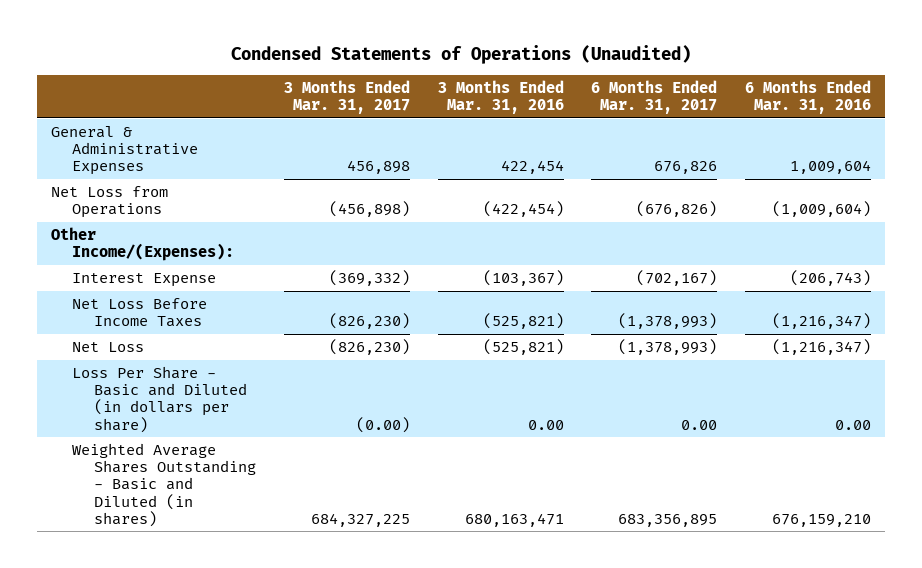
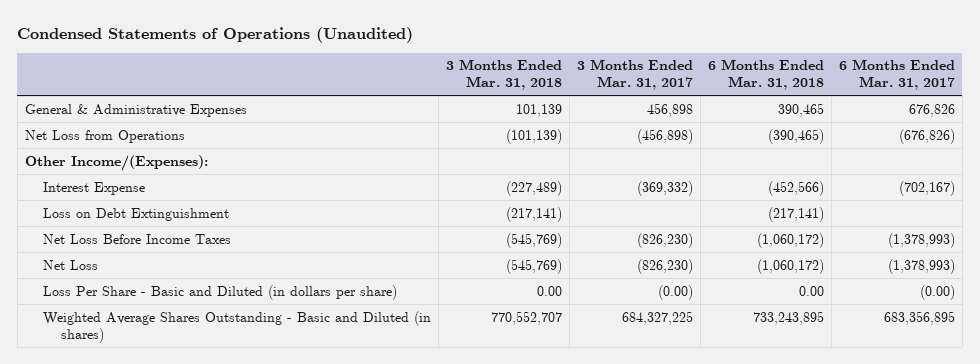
[437,80,564,115] 3 Months Ended Mar. 31, 2016 -> none
[745,80,872,115] 6 Months Ended Mar. 31, 2016 -> none
none -> [445,59,562,91] 3 Months Ended Mar. 31, 2018
none -> [707,59,824,91] 6 Months Ended Mar. 31, 2018
none -> [42,207,229,221] Loss on Debt Extinguishment
[681,419,718,430] 0.00 -> [919,284,955,300] (0.00)

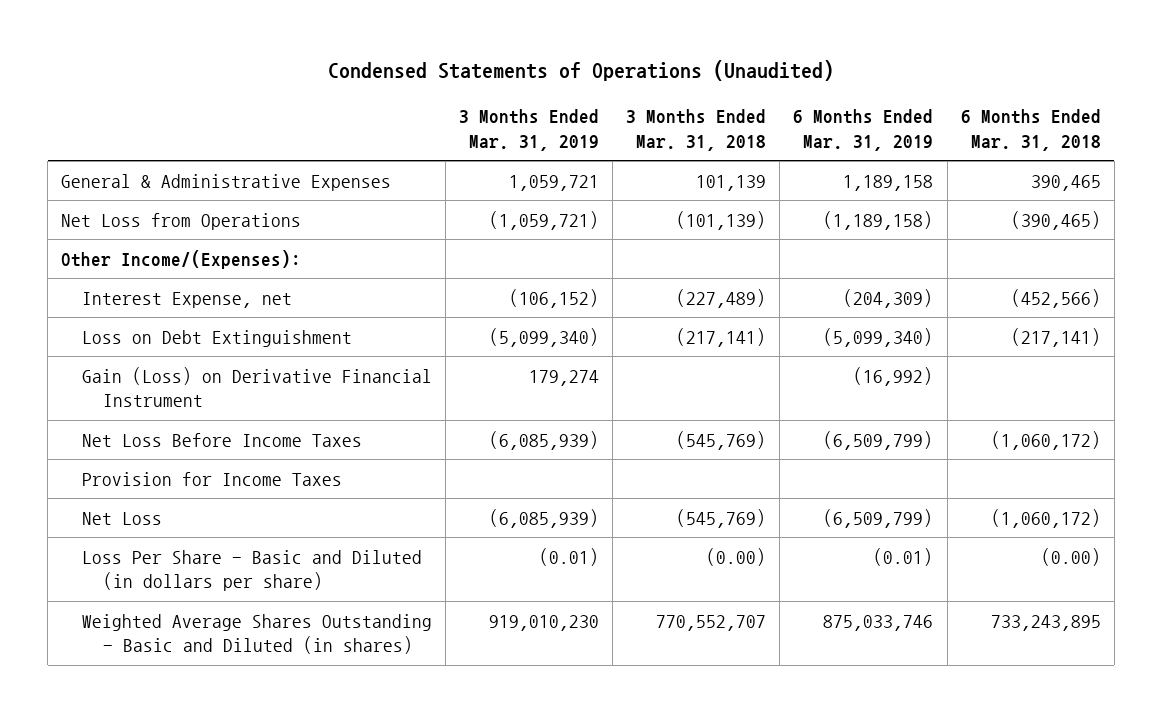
[576,59,693,91] 3 Months Ended Mar. 31, 2017 -> none
[838,59,955,91] 6 Months Ended Mar. 31, 2017 -> none
none -> [459,109,600,151] 3 Months Ended Mar. 31, 2019
none -> [793,109,934,151] 6 Months Ended Mar. 31, 2019
[42,181,145,195] Interest Expense -> [81,291,292,308] Interest Expense, net
none -> [81,366,432,408] Gain (Loss) on Derivative Financial Instrument
none -> [81,471,342,486] Provision for Income Taxes
[536,285,562,296] 0.00 -> [706,547,767,566] (0.00)
[798,285,824,296] 0.00 -> [1040,547,1101,566] (0.00)

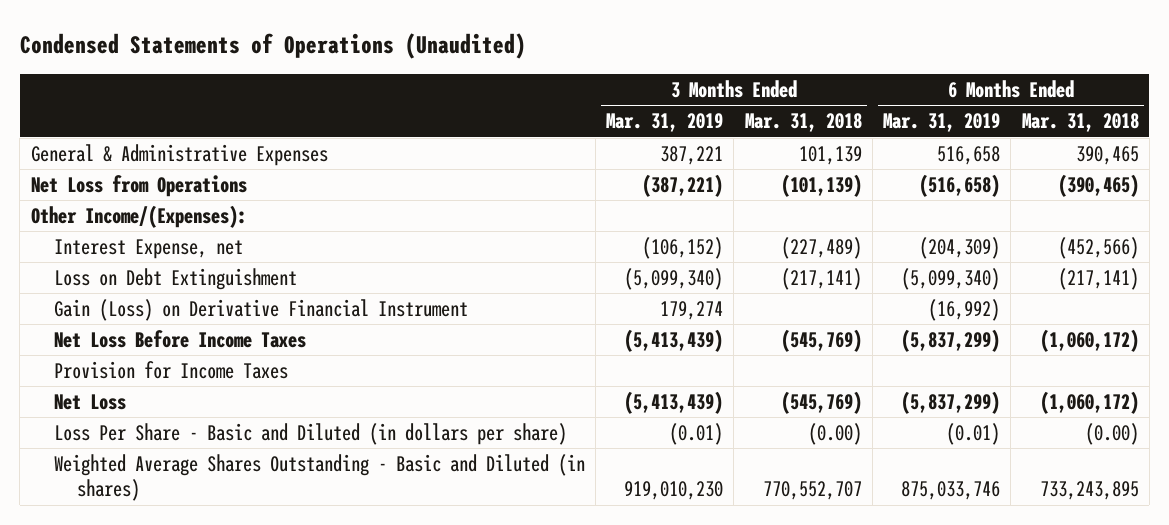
[509,174,600,191] 1,059,721 -> [660,146,724,166] 387,221
[843,174,934,191] 1,189,158 -> [937,146,1001,166] 516,658
[489,210,600,230] (1,059,721) -> [642,174,724,198] (387,221)
[823,210,934,230] (1,189,158) -> [919,174,1001,198] (516,658)
[489,430,600,450] (6,085,939) -> [624,329,724,353] (5,413,439)
[823,430,934,450] (6,509,799) -> [901,329,1001,353] (5,837,299)
[489,508,600,528] (6,085,939) -> [624,391,724,415] (5,413,439)
[823,508,934,528] (6,509,799) -> [901,391,1001,415] (5,837,299)

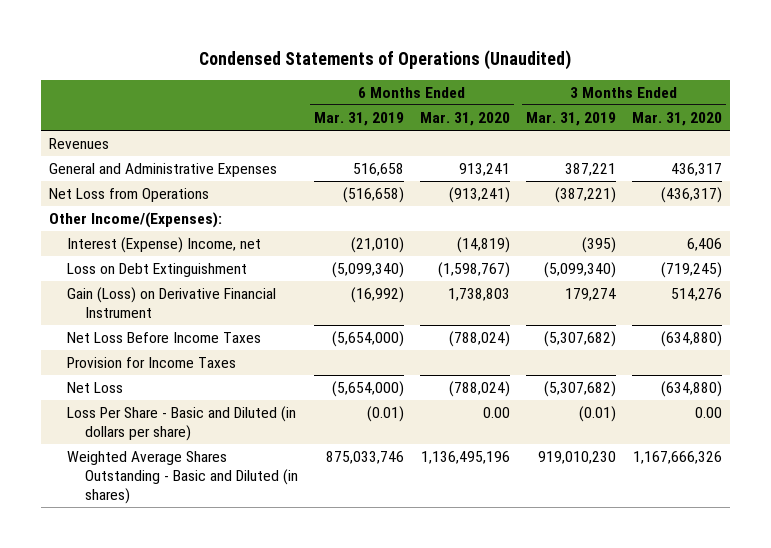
[744,113,862,133] Mar. 31, 2018 -> none
[1021,113,1139,133] Mar. 31, 2018 -> none
none -> [420,111,511,126] Mar. 31, 2020
none -> [632,111,723,126] Mar. 31, 2020
none -> [48,137,109,149] Revenues
[30,144,328,167] General & Administrative Expenses -> [48,162,277,177] General and Administrative Expenses
[53,239,243,260] Interest Expense, net -> [67,236,262,253] Interest (Expense) Income, net
[642,237,724,260] (106,152) -> [582,236,617,253] (395)
[919,237,1001,260] (204,309) -> [351,236,405,253] (21,010)
[624,329,724,353] (5,413,439) -> [544,330,617,347] (5,307,682)
[901,329,1001,353] (5,837,299) -> [332,330,405,347] (5,654,000)
[624,391,724,415] (5,413,439) -> [544,380,617,397] (5,307,682)
[901,391,1001,415] (5,837,299) -> [332,380,405,397] (5,654,000)

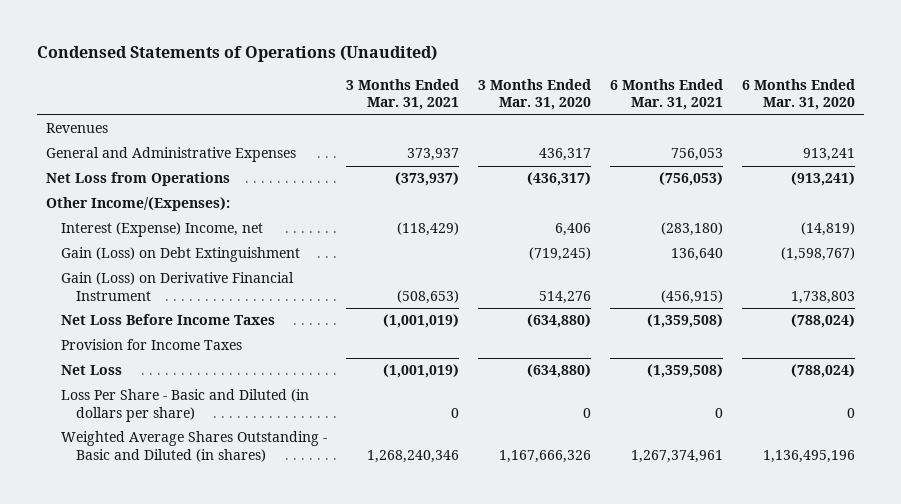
[314,111,405,126] Mar. 31, 2019 -> none
[526,111,617,126] Mar. 31, 2019 -> none
none -> [346,78,460,111] 3 Months Ended Mar. 31, 2021
none -> [609,78,723,111] 6 Months Ended Mar. 31, 2021
[67,262,248,277] Loss on Debt Extinguishment -> [61,247,301,263] Gain (Loss) on Debt Extinguishment
[483,406,511,418] 0.00 -> [846,407,855,418] 0
[695,406,723,418] 0.00 -> [582,407,591,418] 0

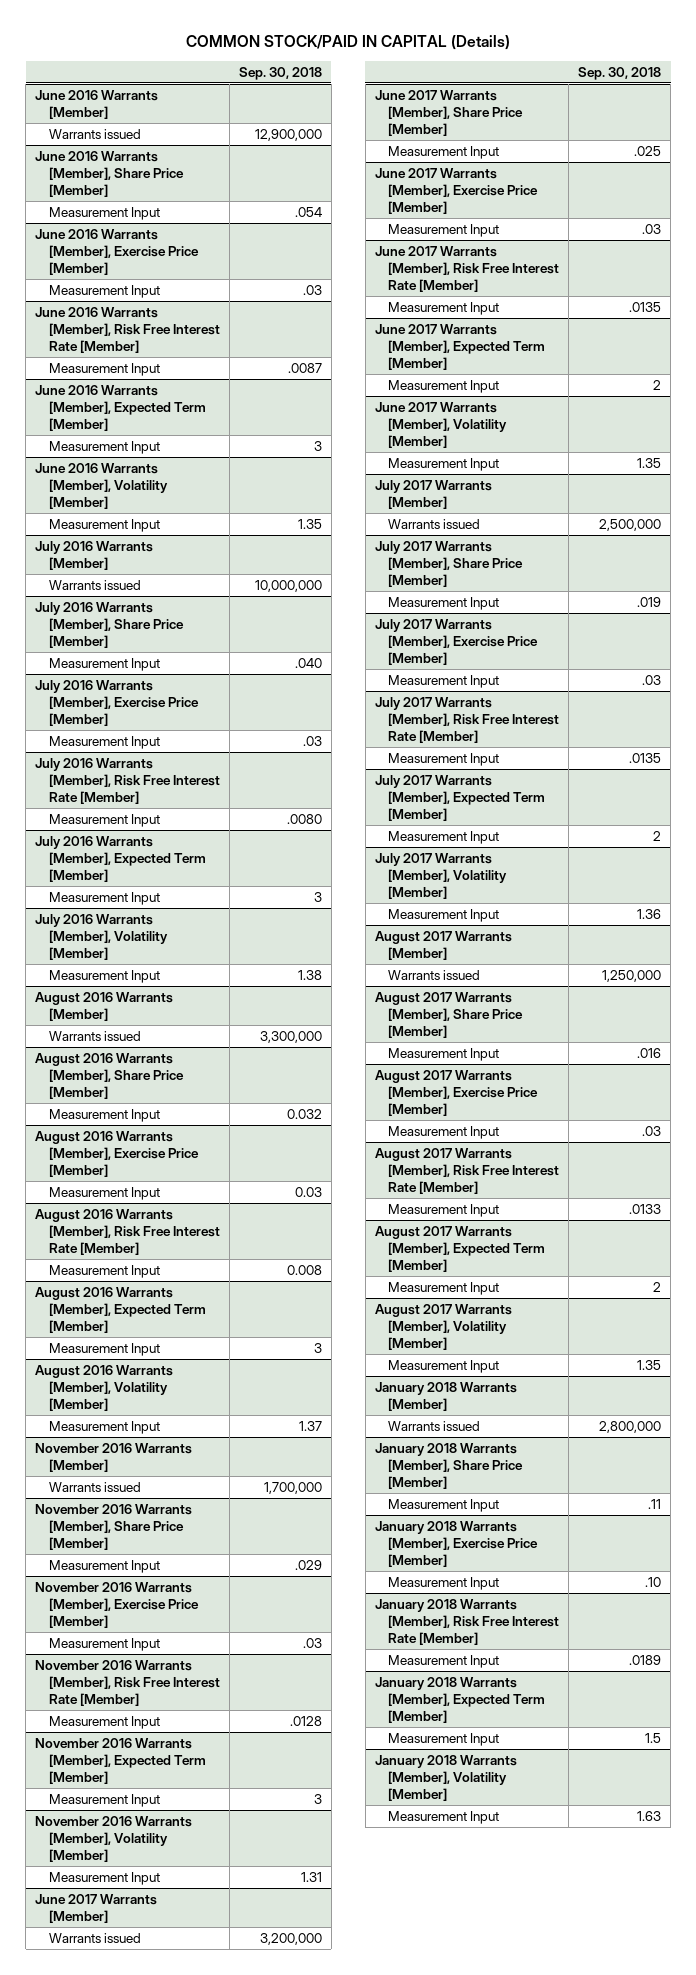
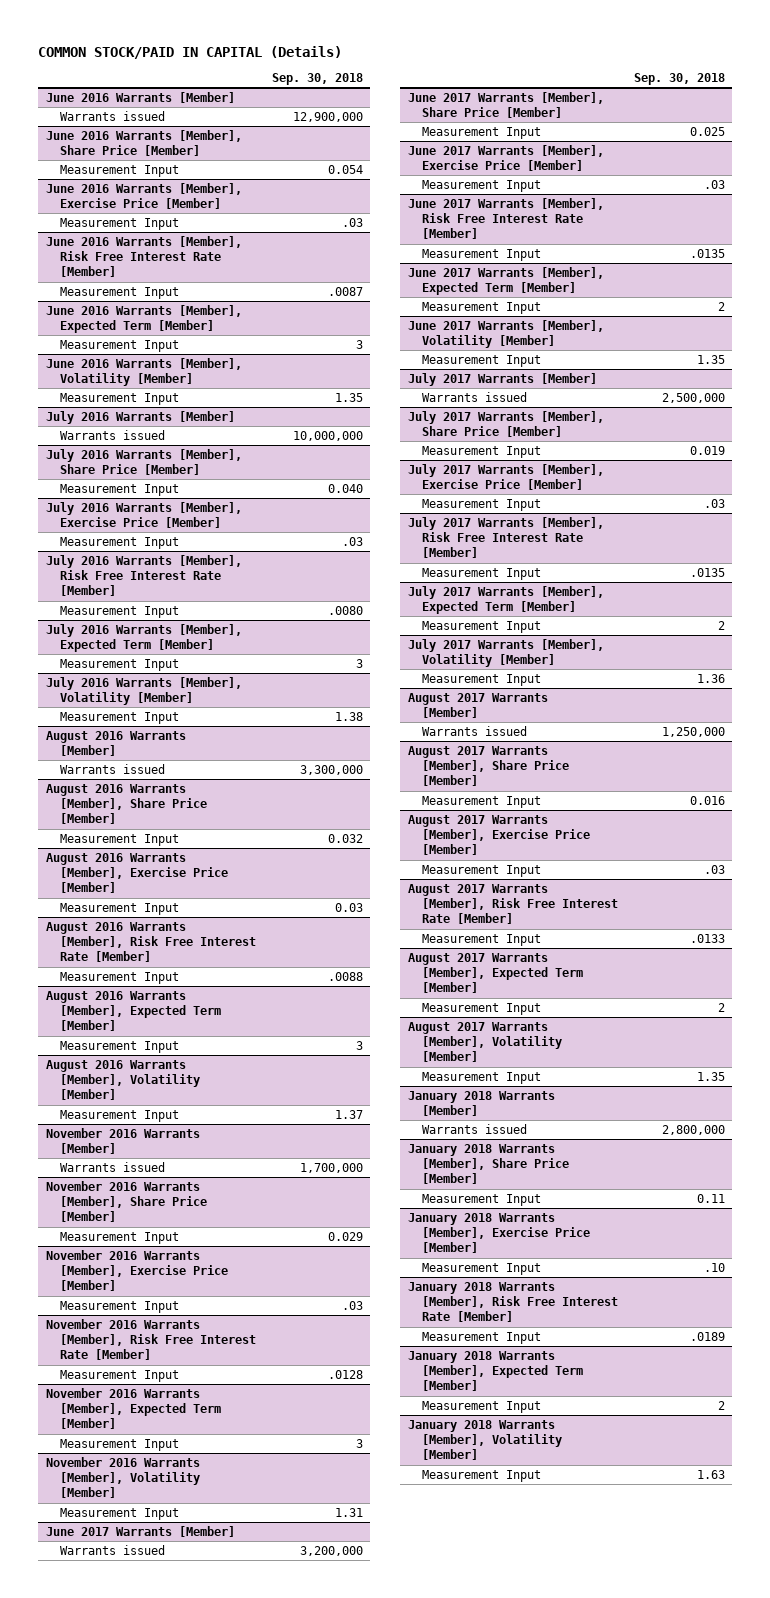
[294,207,322,218] .054 -> [327,164,363,174] 0.054
[294,658,322,669] .040 -> [327,483,363,493] 0.040
[286,1265,322,1276] 0.008 -> [327,971,363,981] .0088
[294,1560,322,1571] .029 -> [327,1231,363,1241] 0.029
[634,146,662,157] .025 -> [689,126,725,136] 0.025
[637,597,662,608] .019 -> [689,445,725,455] 0.019
[637,1048,662,1059] .016 -> [689,795,725,805] 0.016
[648,1499,662,1510] .11 -> [696,1193,725,1203] 0.11
[645,1733,662,1744] 1.5 -> [717,1400,725,1410] 2

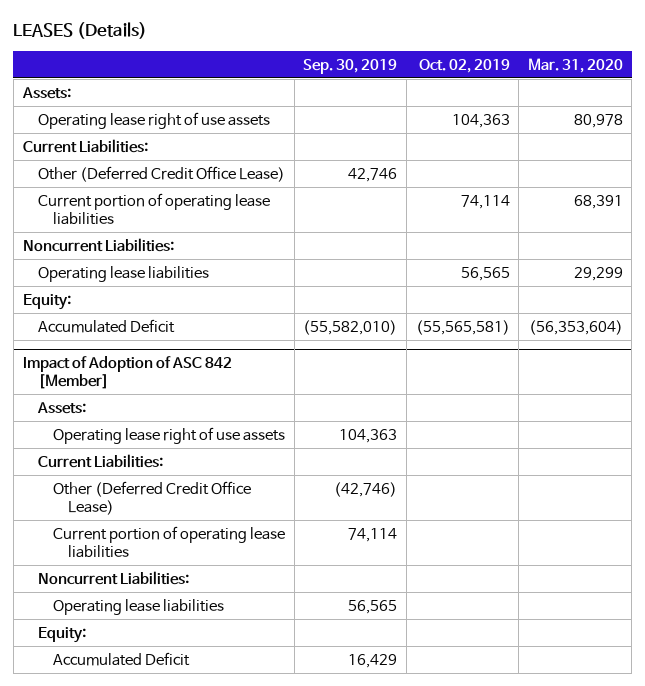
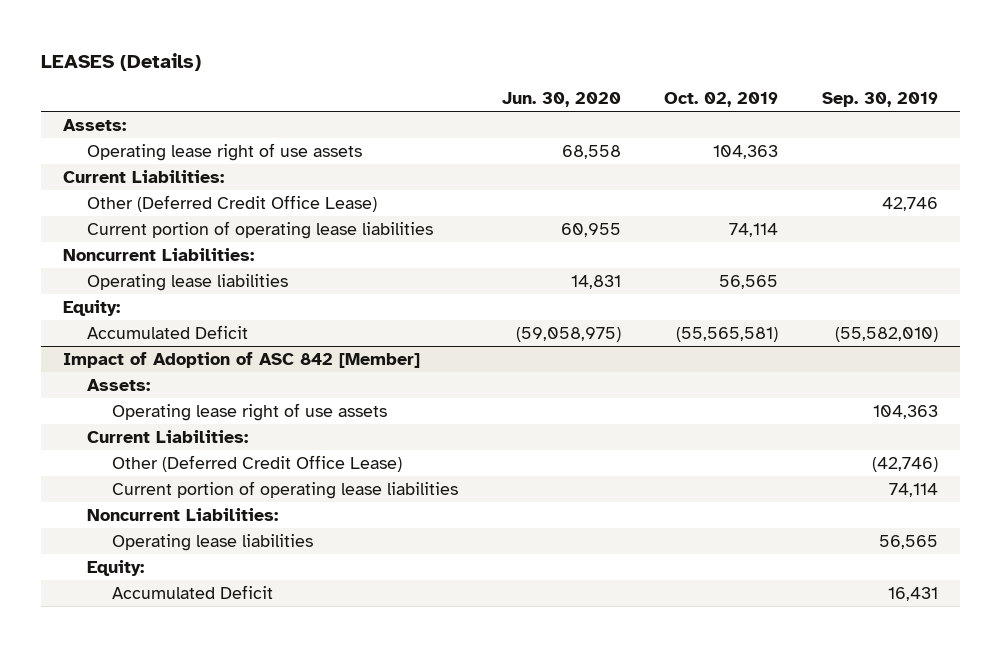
[527,57,623,73] Mar. 31, 2020 -> none
none -> [501,92,621,108] Jun. 30, 2020
[348,653,398,668] 16,429 -> [887,587,938,602] 16,431

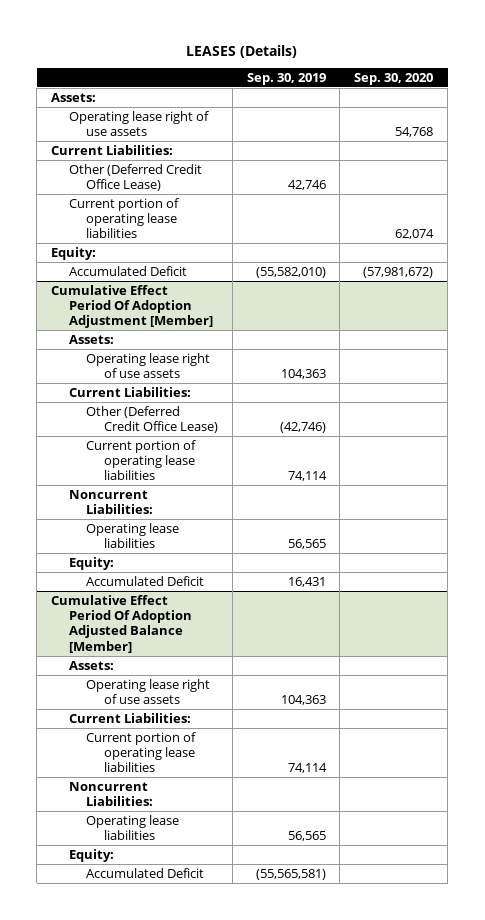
[501,92,621,108] Jun. 30, 2020 -> none
[664,92,779,108] Oct. 02, 2019 -> none
none -> [354,72,434,85] Sep. 30, 2020
[62,248,254,262] Noncurrent Liabilities: -> none
[87,274,289,292] Operating lease liabilities -> none
[62,352,420,369] Impact of Adoption of ASC 842 [Member] -> none
none -> [51,284,213,329] Cumulative Effect Period Of Adoption Adjustment [Member]
none -> [51,594,192,653] Cumulative Effect Period Of Adoption Adjusted Balance [Member]
none -> [68,660,114,670] Assets:
none -> [86,678,211,705] Operating lease right of use assets
none -> [68,712,191,723] Current Liabilities:
none -> [86,731,197,773] Current portion of operating lease liabilities
none -> [68,781,154,807] Noncurrent Liabilities:
none -> [86,814,180,841] Operating lease liabilities
none -> [68,848,114,862] Equity:
none -> [86,867,205,878] Accumulated Deficit

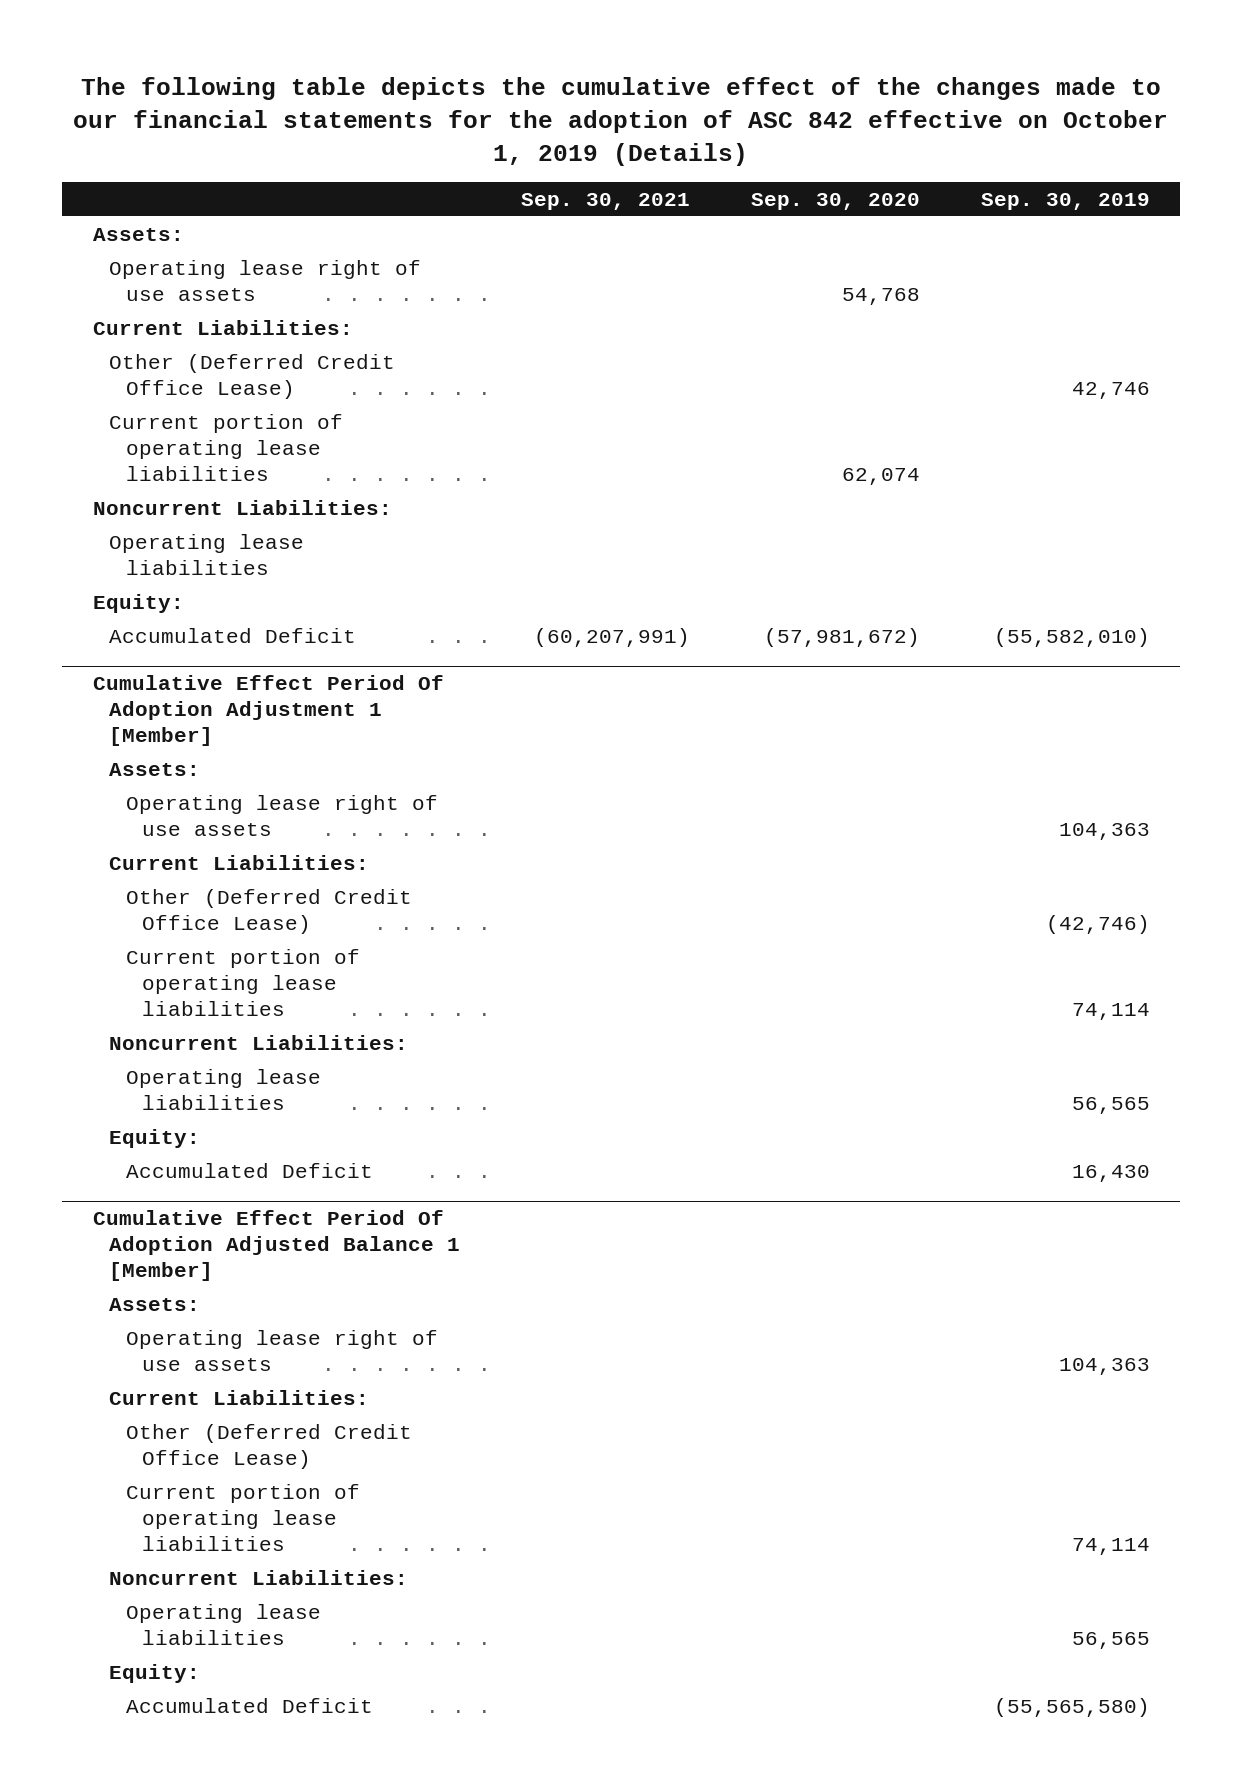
[186,44,298,58] LEASES (Details) -> [73,77,1169,166] The following table depicts the cumulative effect of the changes made to our financial statements for the adoption of ASC 842 effective on October 1, 2019 (Details)
none -> [520,192,690,210] Sep. 30, 2021
none -> [92,499,392,515] Noncurrent Liabilities:
none -> [109,533,305,576] Operating lease liabilities
[51,284,213,329] Cumulative Effect Period Of Adoption Adjustment [Member] -> [92,674,444,747] Cumulative Effect Period Of Adoption Adjustment 1 [Member]
[287,576,326,587] 16,431 -> [1071,1164,1150,1182] 16,430
[51,594,192,653] Cumulative Effect Period Of Adoption Adjusted Balance [Member] -> [92,1209,461,1282] Cumulative Effect Period Of Adoption Adjusted Balance 1 [Member]
none -> [125,1423,412,1470] Other (Deferred Credit Office Lease)
[255,868,326,880] (55,565,581) -> [993,1697,1150,1717] (55,565,580)

